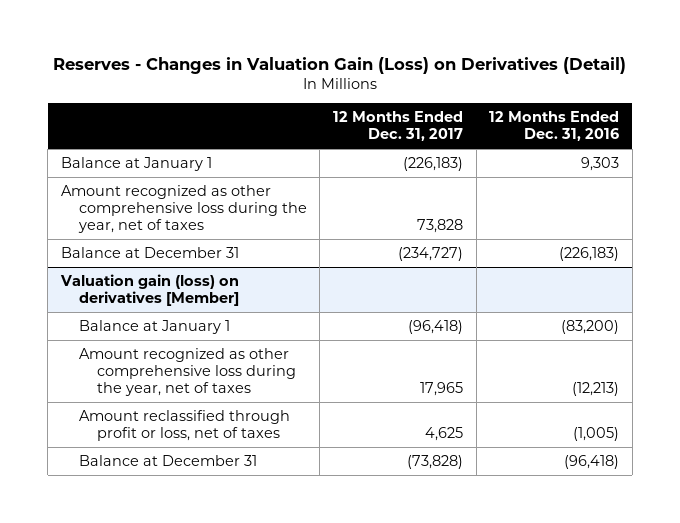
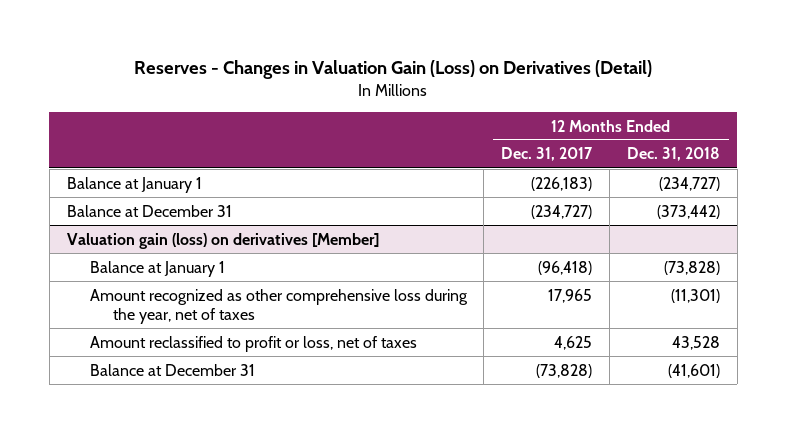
[489,111,620,142] 12 Months Ended Dec. 31, 2016 -> none
none -> [626,147,720,162] Dec. 31, 2018
[60,184,307,234] Amount recognized as other comprehensive loss during the year, net of taxes -> none
[78,409,290,442] Amount reclassified through profit or loss, net of taxes -> [89,335,417,352] Amount reclassified to profit or loss, net of taxes

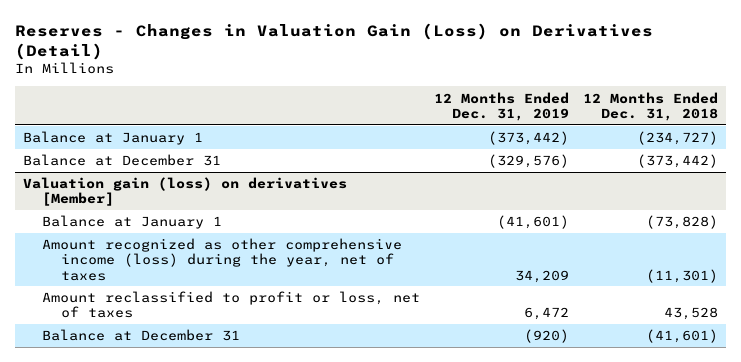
[501,147,594,162] Dec. 31, 2017 -> none
none -> [433,91,569,121] 12 Months Ended Dec. 31, 2019
[89,288,468,324] Amount recognized as other comprehensive loss during the year, net of taxes -> [41,238,402,281] Amount recognized as other comprehensive income (loss) during the year, net of taxes

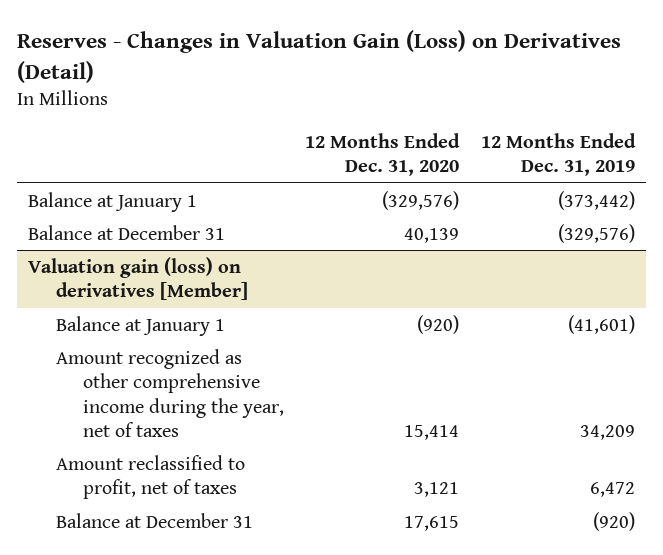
[583,91,719,121] 12 Months Ended Dec. 31, 2018 -> none
none -> [305,132,461,177] 12 Months Ended Dec. 31, 2020
[41,238,402,281] Amount recognized as other comprehensive income (loss) during the year, net of taxes -> [55,348,284,437] Amount recognized as other comprehensive income during the year, net of taxes
[41,291,420,319] Amount reclassified to profit or loss, net of taxes -> [55,454,245,500] Amount reclassified to profit, net of taxes

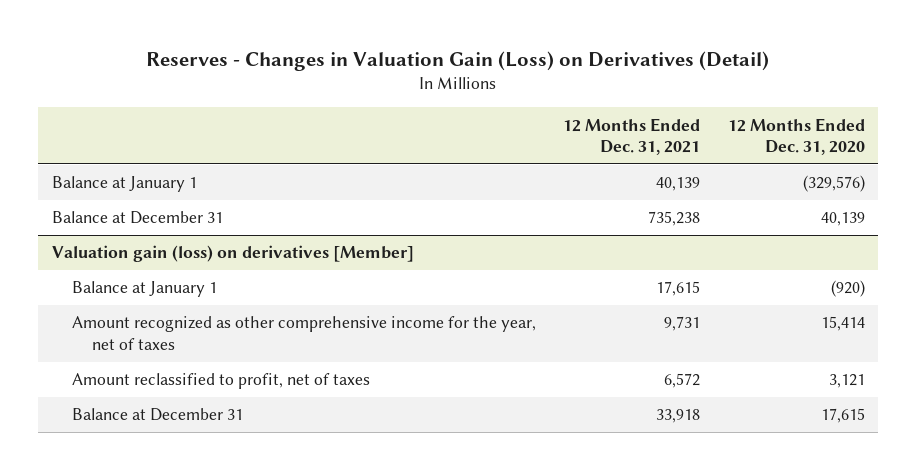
[480,132,636,177] 12 Months Ended Dec. 31, 2019 -> none
none -> [563,117,701,155] 12 Months Ended Dec. 31, 2021
[55,348,284,437] Amount recognized as other comprehensive income during the year, net of taxes -> [72,316,537,350] Amount recognized as other comprehensive income for the year, net of taxes

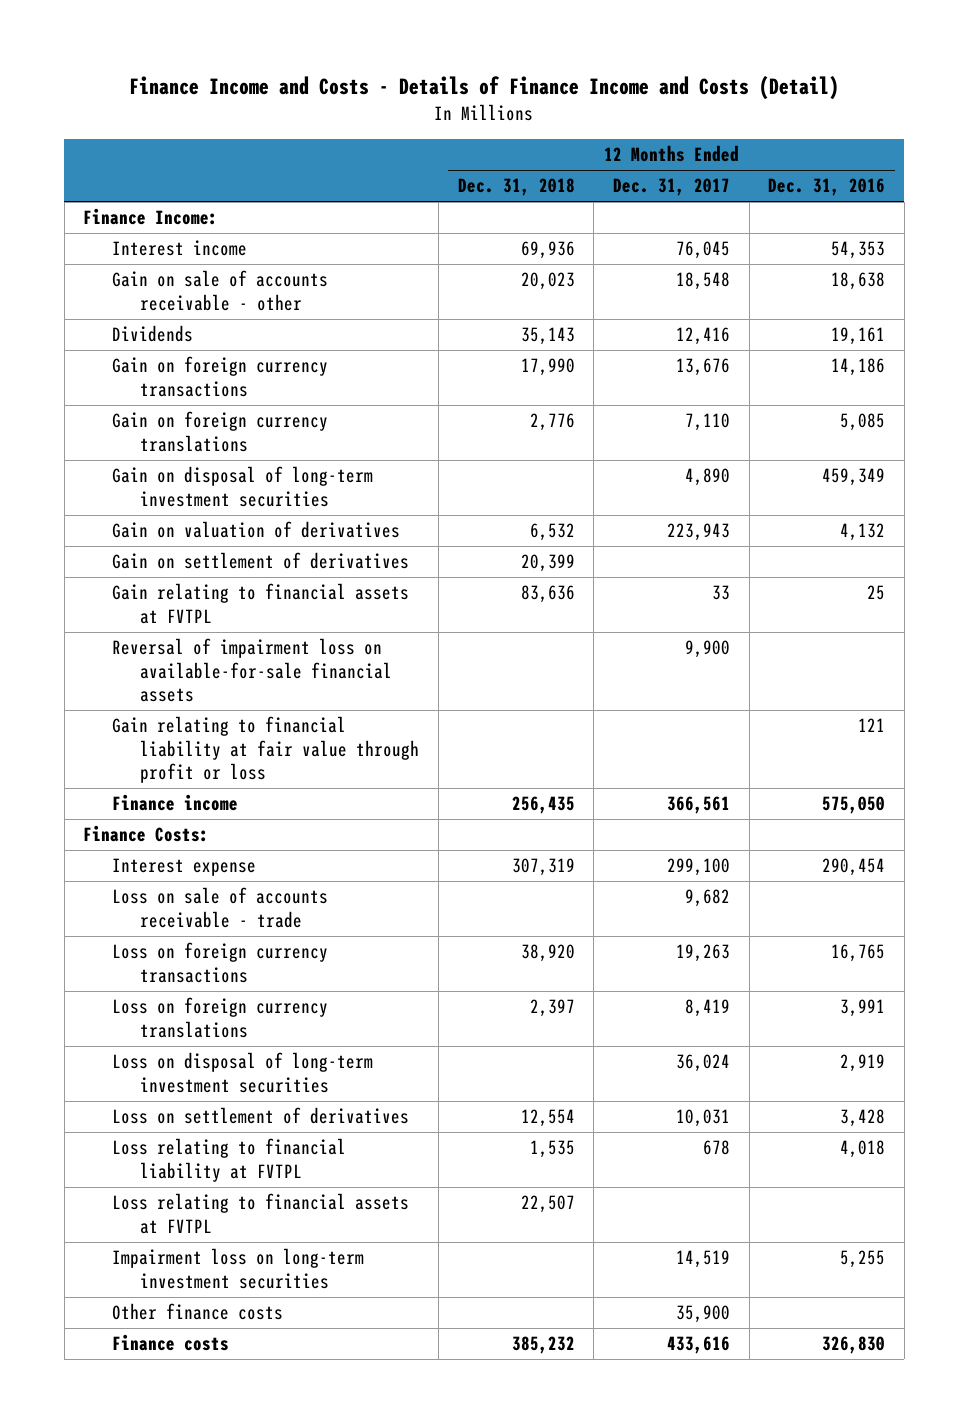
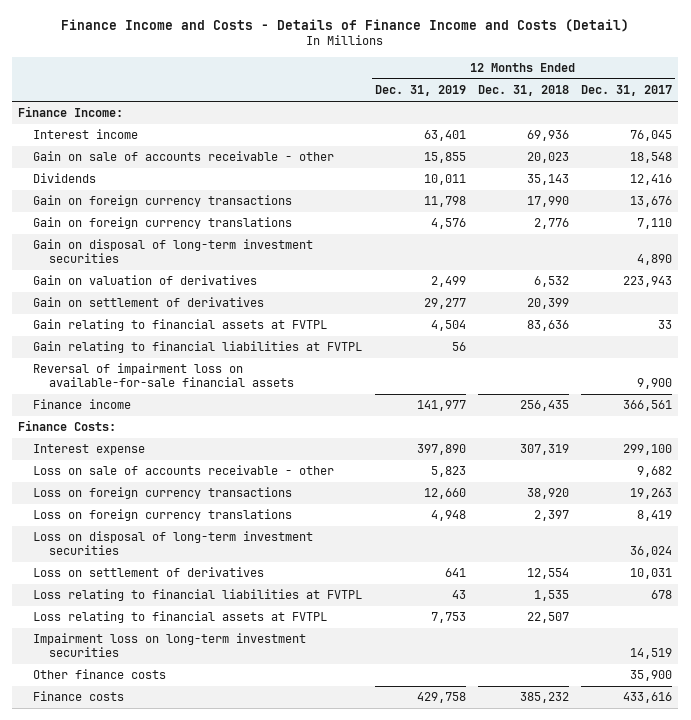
[768,178,886,197] Dec. 31, 2016 -> none
none -> [374,85,466,97] Dec. 31, 2019
none -> [33,341,363,354] Gain relating to financial liabilities at FVTPL
[111,716,420,784] Gain relating to financial liability at fair value through profit or loss -> none
[111,887,328,928] Loss on sale of accounts receivable - trade -> [33,465,335,476] Loss on sale of accounts receivable - other
[111,1138,346,1182] Loss relating to financial liability at FVTPL -> [33,589,363,602] Loss relating to financial liabilities at FVTPL

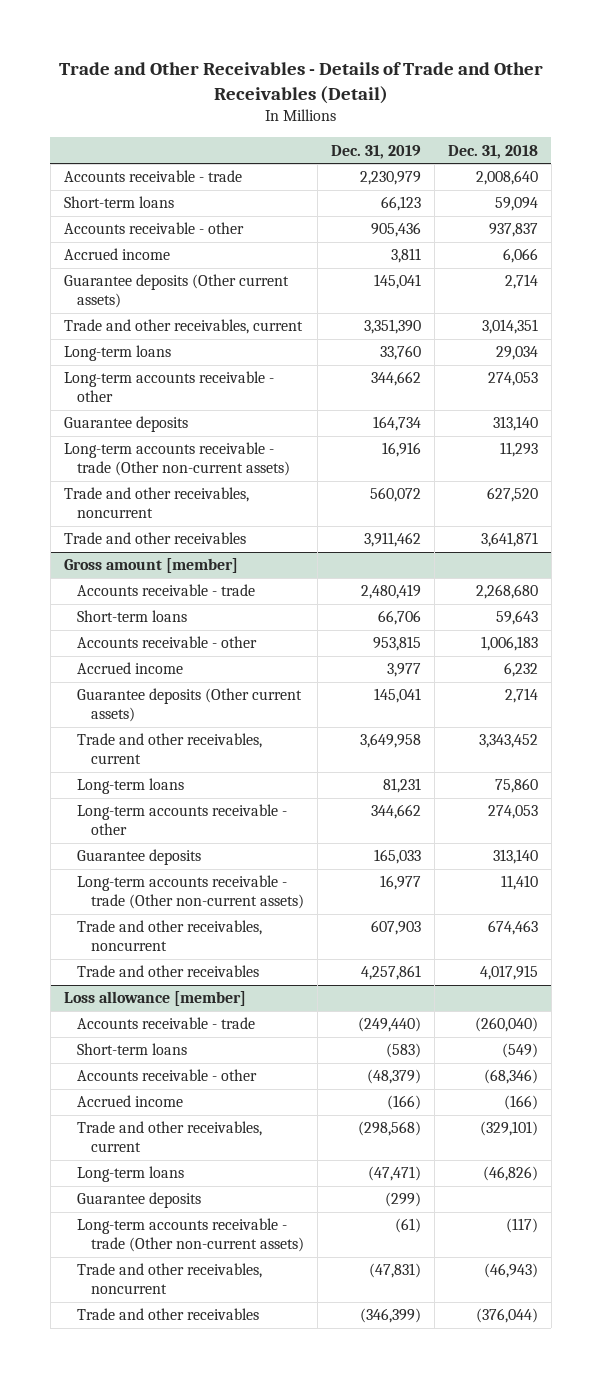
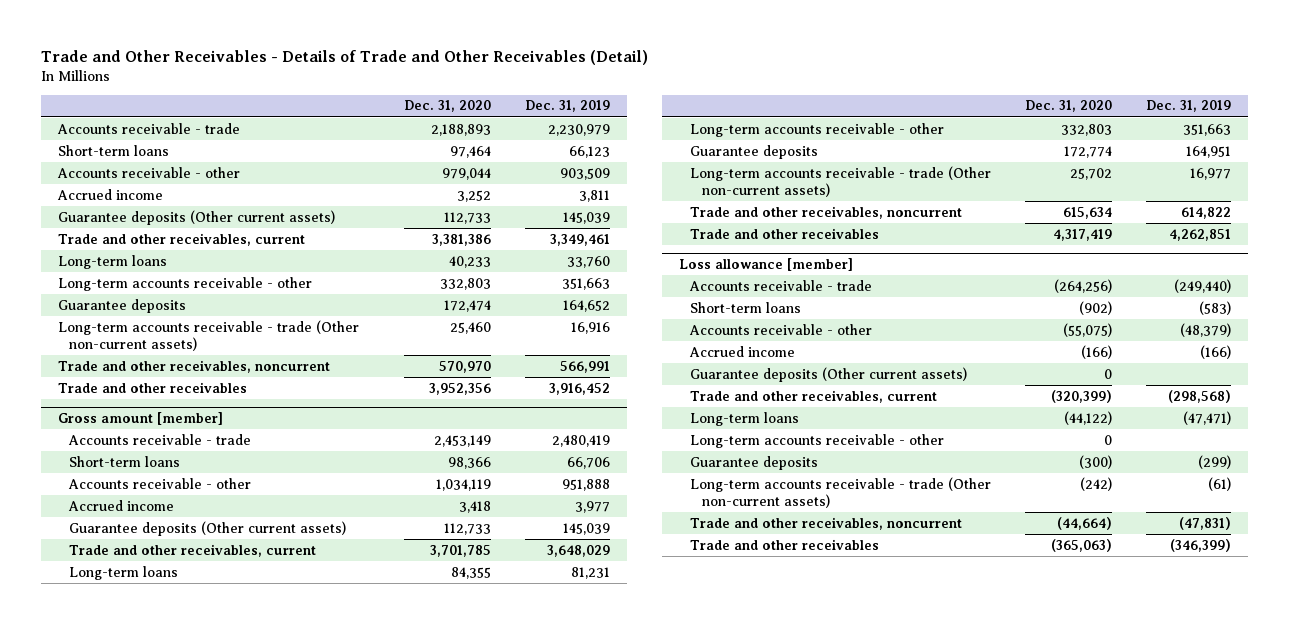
[447,144,538,159] Dec. 31, 2018 -> none
none -> [404,100,492,113] Dec. 31, 2020
[370,222,421,238] 905,436 -> [560,167,611,180] 903,509
[373,274,421,290] 145,041 -> [563,211,611,224] 145,039
[363,319,421,335] 3,351,390 -> [550,233,611,246] 3,349,461
[370,371,421,387] 344,662 -> [562,277,611,290] 351,663
[372,416,421,432] 164,734 -> [563,299,611,312] 164,652
[369,487,421,503] 560,072 -> [560,360,611,373] 566,991
[363,532,421,548] 3,911,462 -> [549,382,611,395] 3,916,452
[372,636,421,652] 953,815 -> [562,478,611,491] 951,888
[373,688,421,704] 145,041 -> [563,522,611,535] 145,039
[359,733,421,749] 3,649,958 -> [547,544,611,557] 3,648,029
[370,804,421,820] 344,662 -> [1183,123,1232,136] 351,663
[373,849,421,865] 165,033 -> [1186,145,1232,158] 164,951
[370,920,421,936] 607,903 -> [1181,206,1232,219] 614,822
[360,965,421,981] 4,257,861 -> [1169,228,1232,241] 4,262,851
none -> [690,366,968,382] Guarantee deposits (Other current assets)
none -> [690,433,945,448] Long-term accounts receivable - other

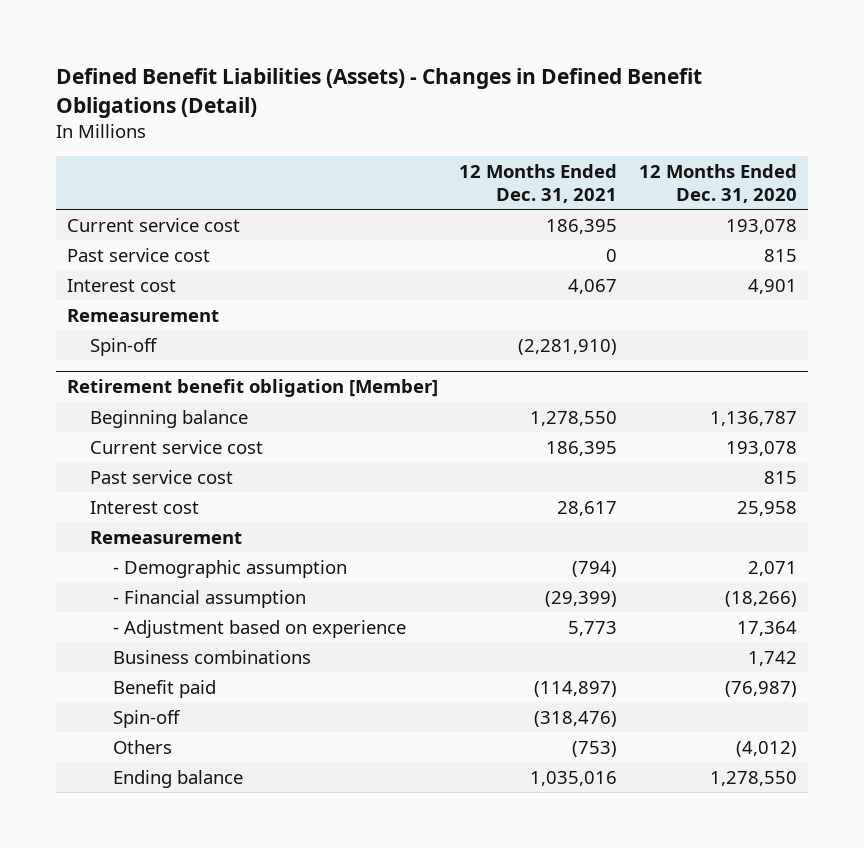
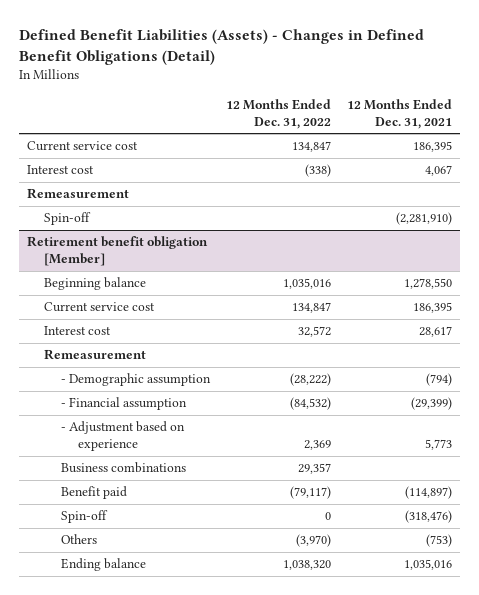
[638,163,797,203] 12 Months Ended Dec. 31, 2020 -> none
none -> [225,98,331,129] 12 Months Ended Dec. 31, 2022
[66,247,210,262] Past service cost -> none
[89,469,233,484] Past service cost -> none

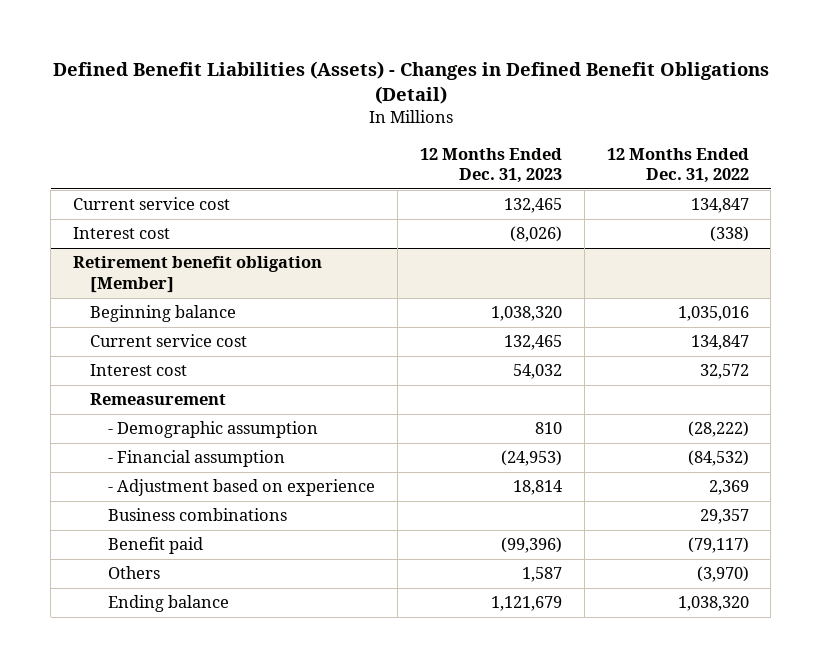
[346,98,452,129] 12 Months Ended Dec. 31, 2021 -> none
none -> [419,147,562,184] 12 Months Ended Dec. 31, 2023
[26,188,129,200] Remeasurement -> none
[43,212,91,226] Spin-off -> none
[61,510,109,524] Spin-off -> none

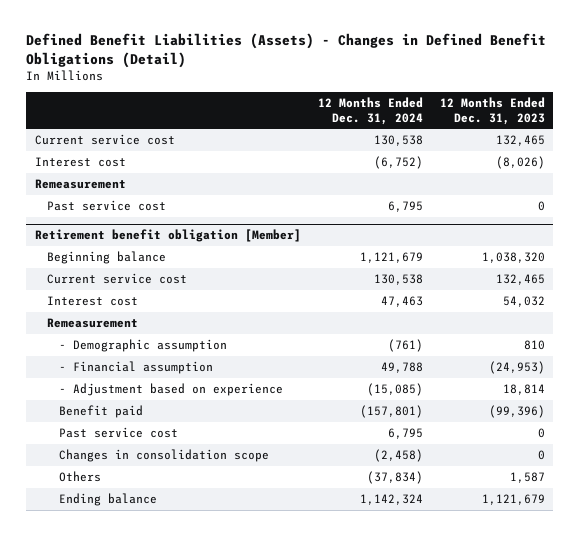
[606,147,749,184] 12 Months Ended Dec. 31, 2022 -> none
none -> [317,96,423,125] 12 Months Ended Dec. 31, 2024
none -> [34,178,126,189] Remeasurement
none -> [46,199,166,211] Past service cost
[107,508,287,522] Business combinations -> none
none -> [58,426,178,438] Past service cost
none -> [58,448,269,462] Changes in consolidation scope

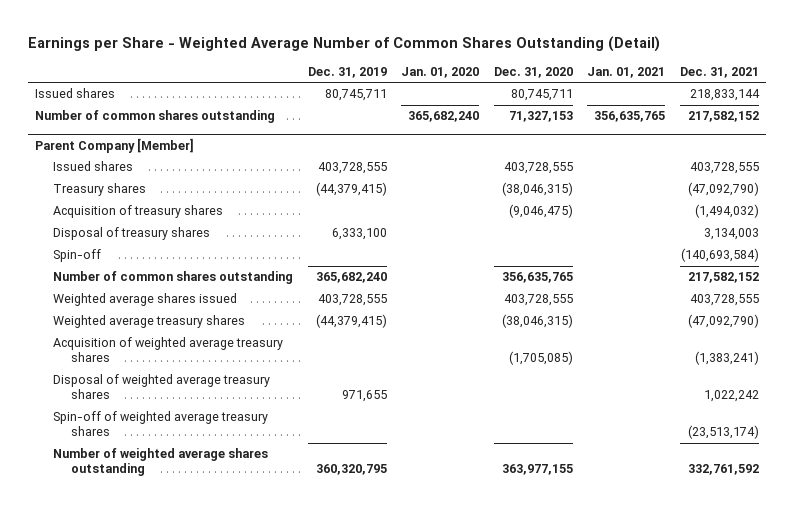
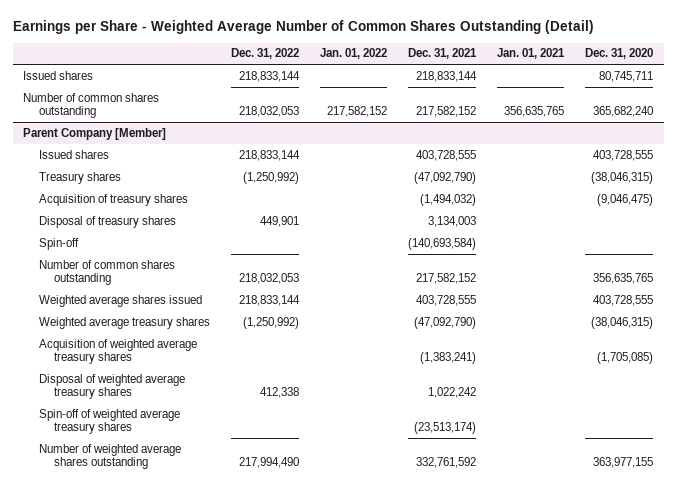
[307,66,387,78] Dec. 31, 2019 -> none
[401,66,480,78] Jan. 01, 2020 -> none
none -> [230,48,299,60] Dec. 31, 2022
none -> [319,48,387,60] Jan. 01, 2022
[508,111,573,123] 71,327,153 -> [593,106,654,118] 365,682,240

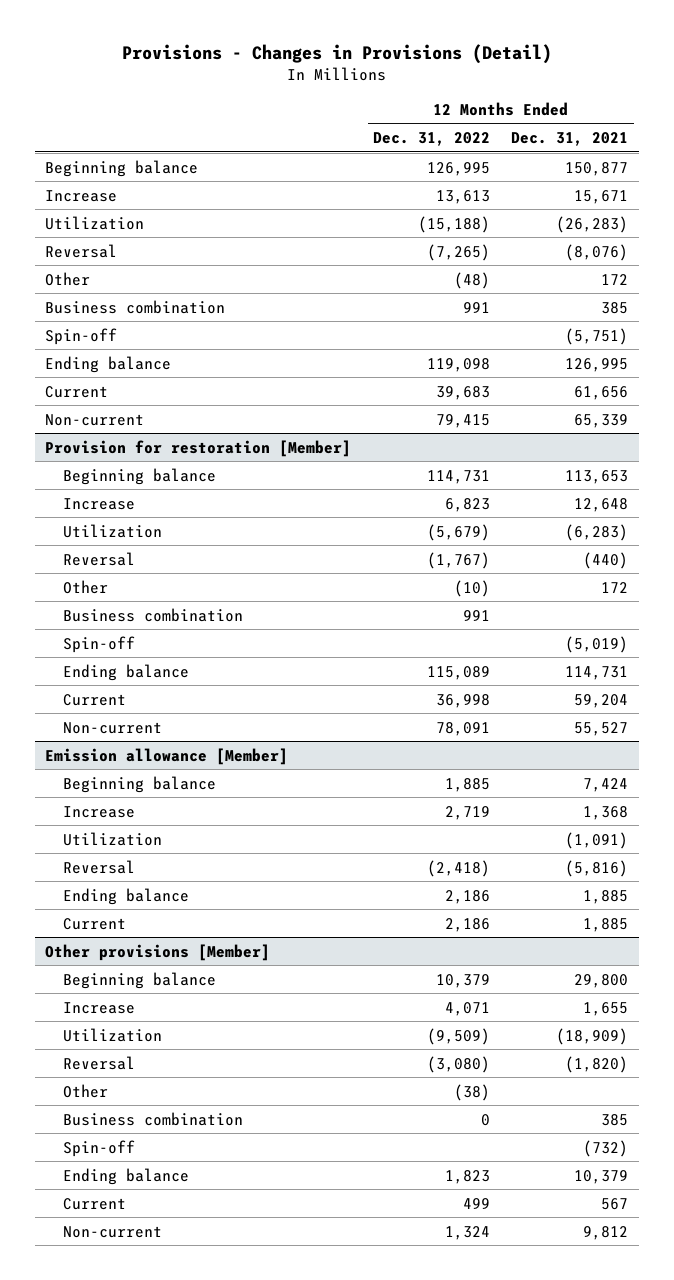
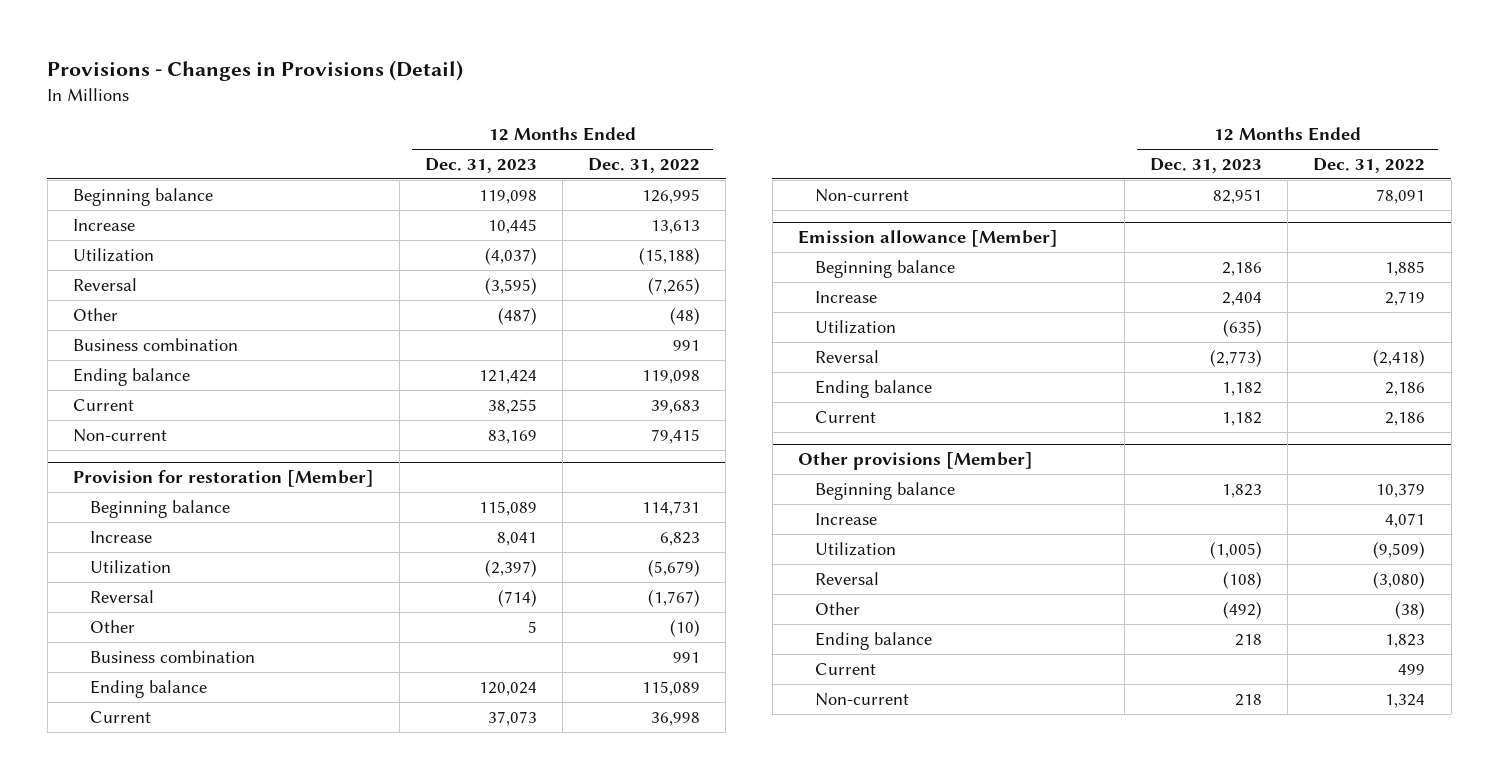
[511,132,629,147] Dec. 31, 2021 -> none
none -> [425,157,538,173] Dec. 31, 2023
[45,327,118,345] Spin-off -> none
[63,635,136,653] Spin-off -> none
[63,1111,244,1126] Business combination -> none
[63,1139,136,1157] Spin-off -> none

